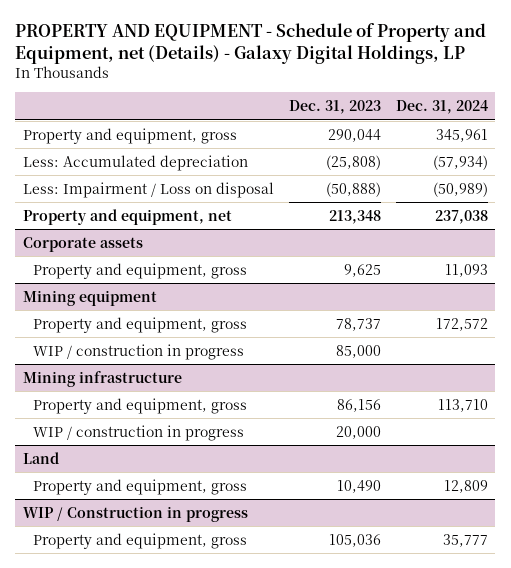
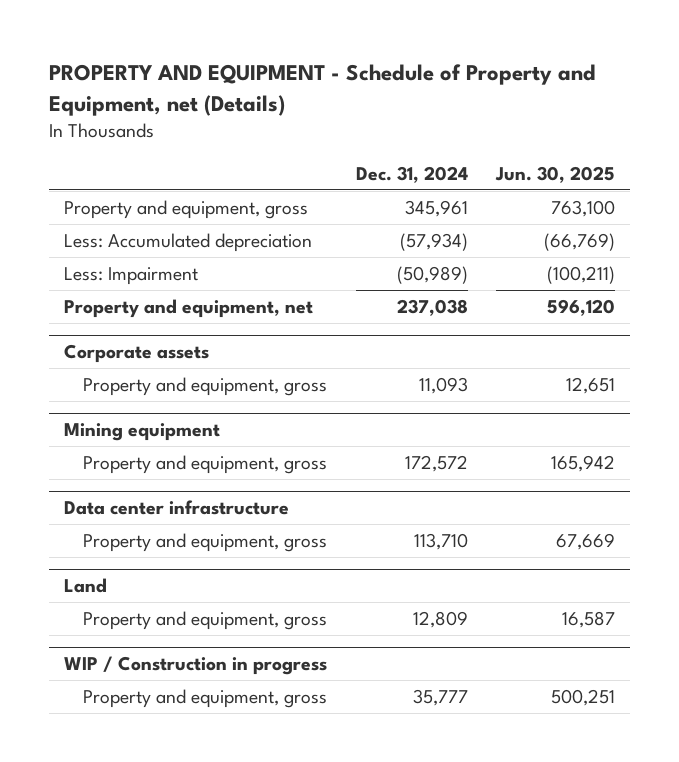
[15,23,487,65] PROPERTY AND EQUIPMENT - Schedule of Property and Equipment, net (Details) - Galaxy Digital Holdings, LP -> [49,64,597,116] PROPERTY AND EQUIPMENT - Schedule of Property and Equipment, net (Details)
[288,100,381,115] Dec. 31, 2023 -> none
none -> [495,165,616,183] Jun. 30, 2025
[22,181,274,198] Less: Impairment / Loss on disposal -> [63,266,198,285] Less: Impairment
[33,343,245,360] WIP / construction in progress -> none
[22,370,182,387] Mining infrastructure -> none
none -> [63,500,289,516] Data center infrastructure
[33,424,245,441] WIP / construction in progress -> none

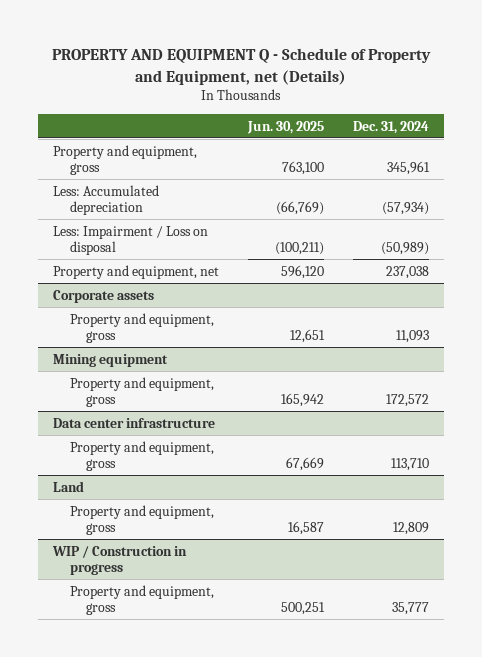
[49,64,597,116] PROPERTY AND EQUIPMENT - Schedule of Property and Equipment, net (Details) -> [52,48,432,85] PROPERTY AND EQUIPMENT Q - Schedule of Property and Equipment, net (Details)
[63,266,198,285] Less: Impairment -> [53,225,209,256] Less: Impairment / Loss on disposal

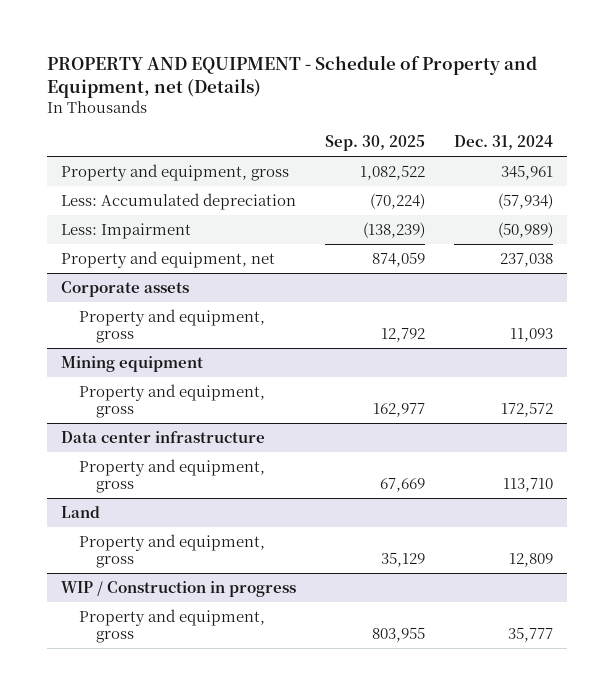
[52,48,432,85] PROPERTY AND EQUIPMENT Q - Schedule of Property and Equipment, net (Details) -> [46,54,537,98] PROPERTY AND EQUIPMENT - Schedule of Property and Equipment, net (Details)
[247,120,325,134] Jun. 30, 2025 -> none
none -> [324,135,425,152] Sep. 30, 2025
[53,225,209,256] Less: Impairment / Loss on disposal -> [61,222,192,239] Less: Impairment

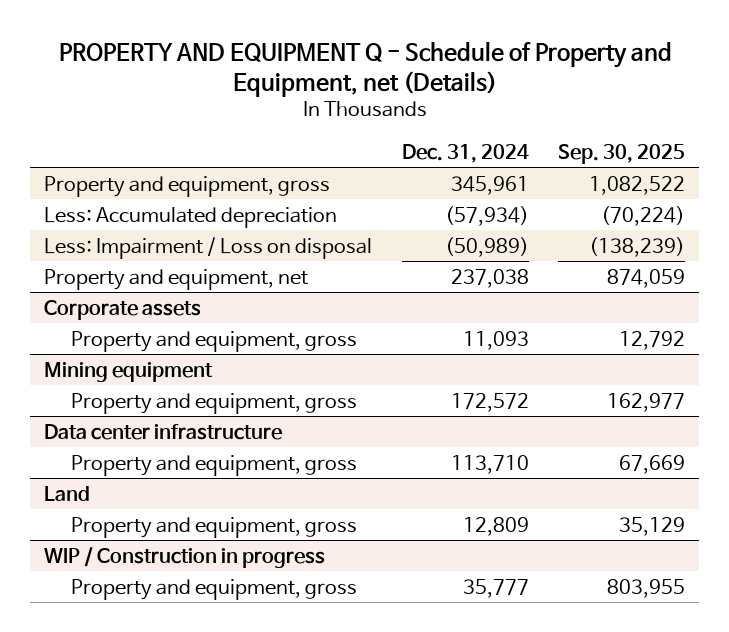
[46,54,537,98] PROPERTY AND EQUIPMENT - Schedule of Property and Equipment, net (Details) -> [58,41,672,98] PROPERTY AND EQUIPMENT Q - Schedule of Property and Equipment, net (Details)
[61,222,192,239] Less: Impairment -> [44,236,373,259] Less: Impairment / Loss on disposal

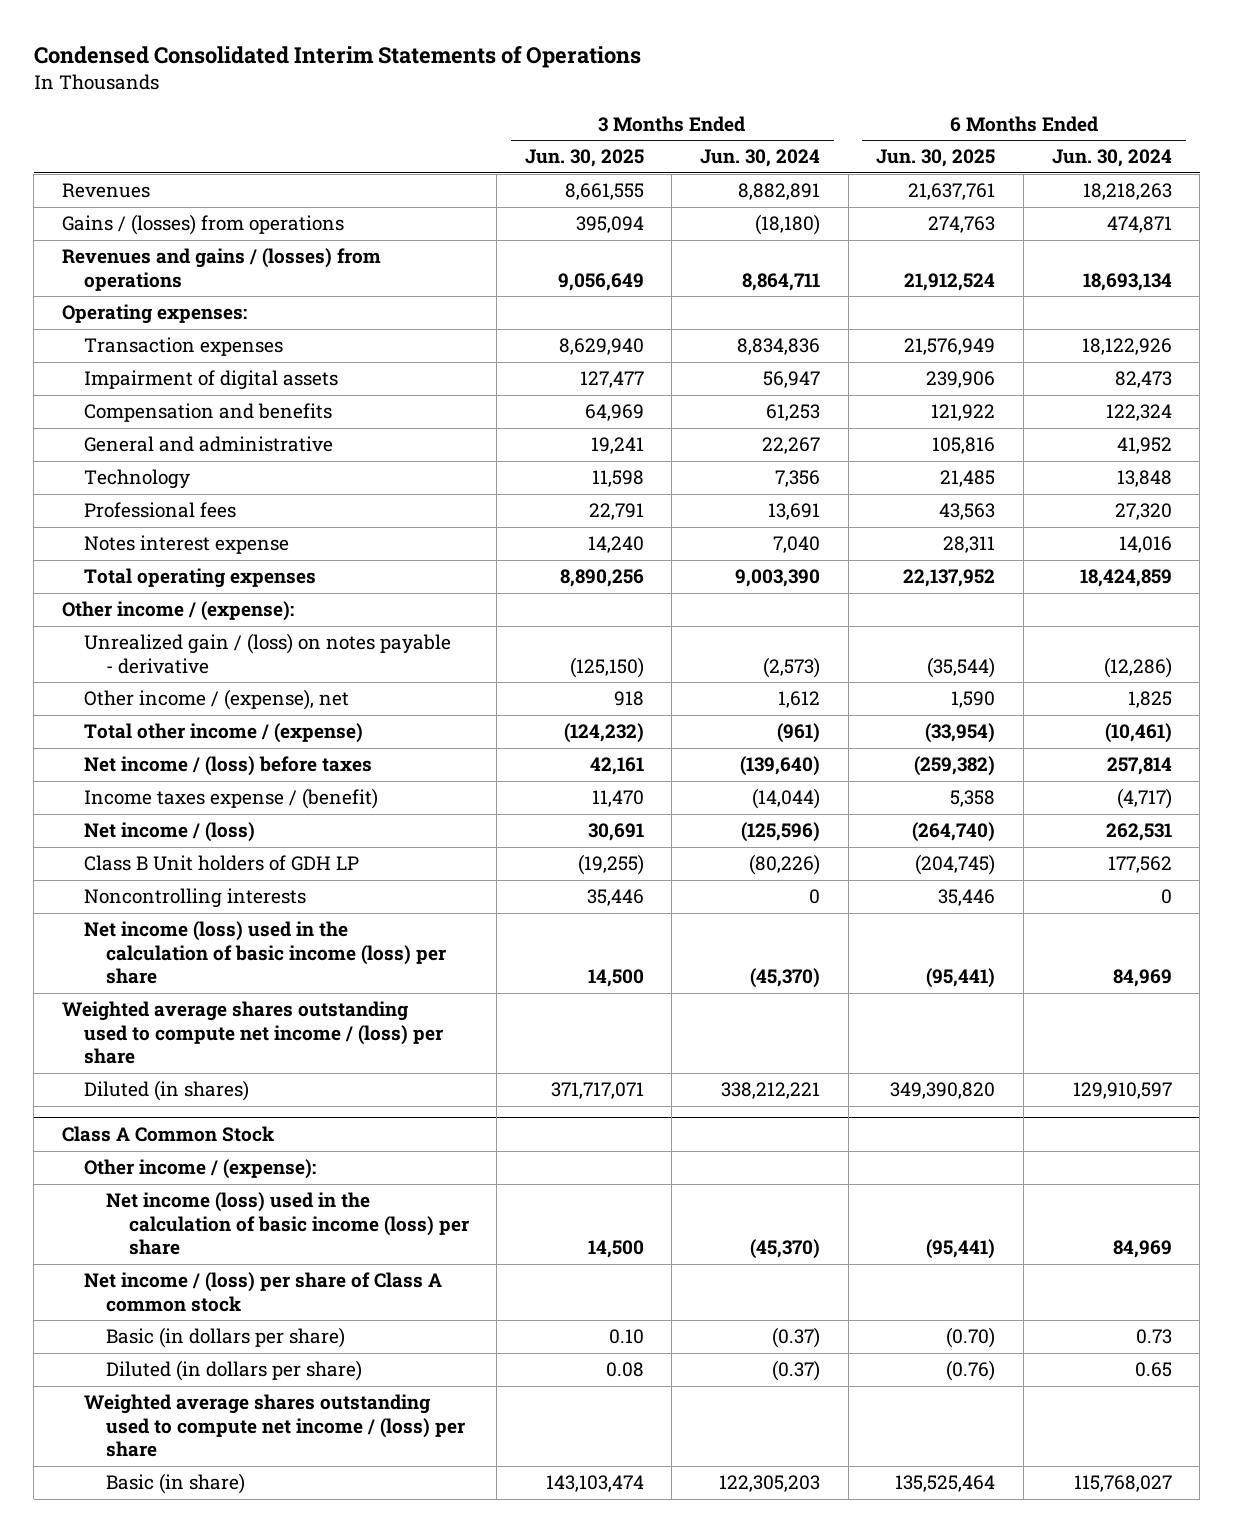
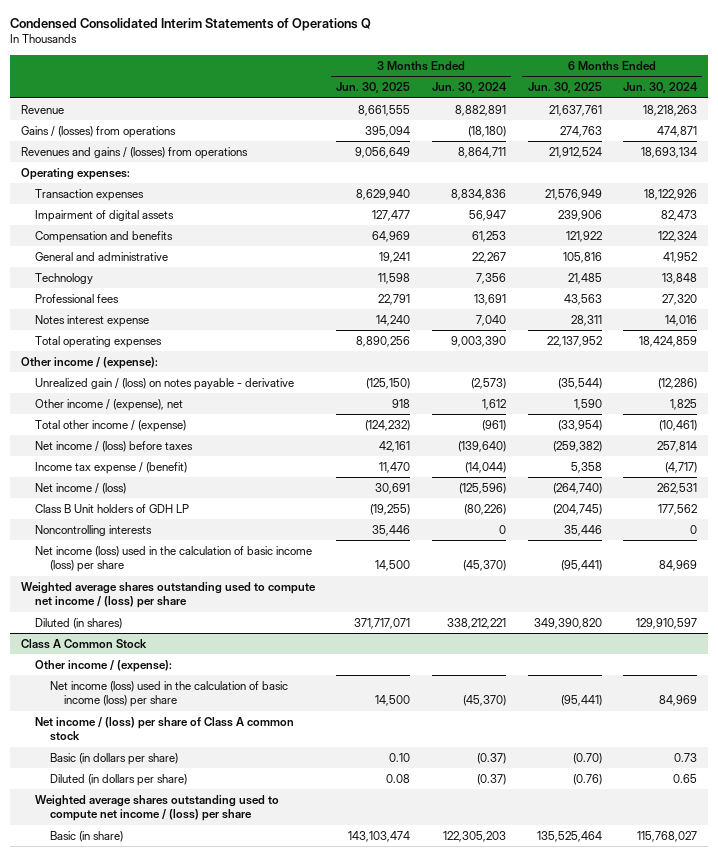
[33,46,641,69] Condensed Consolidated Interim Statements of Operations -> [10,17,372,31] Condensed Consolidated Interim Statements of Operations Q
[61,183,150,199] Revenues -> [20,104,64,114] Revenue
[84,788,379,810] Income taxes expense / (benefit) -> [35,461,188,474] Income tax expense / (benefit)

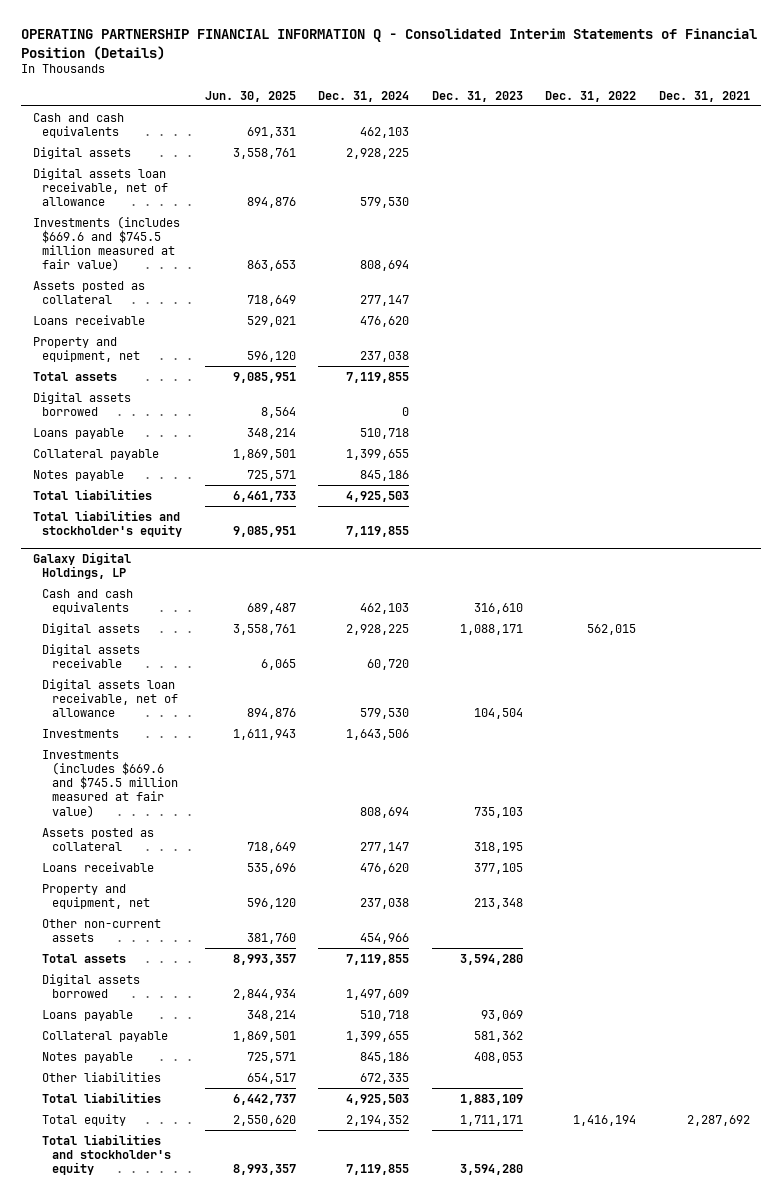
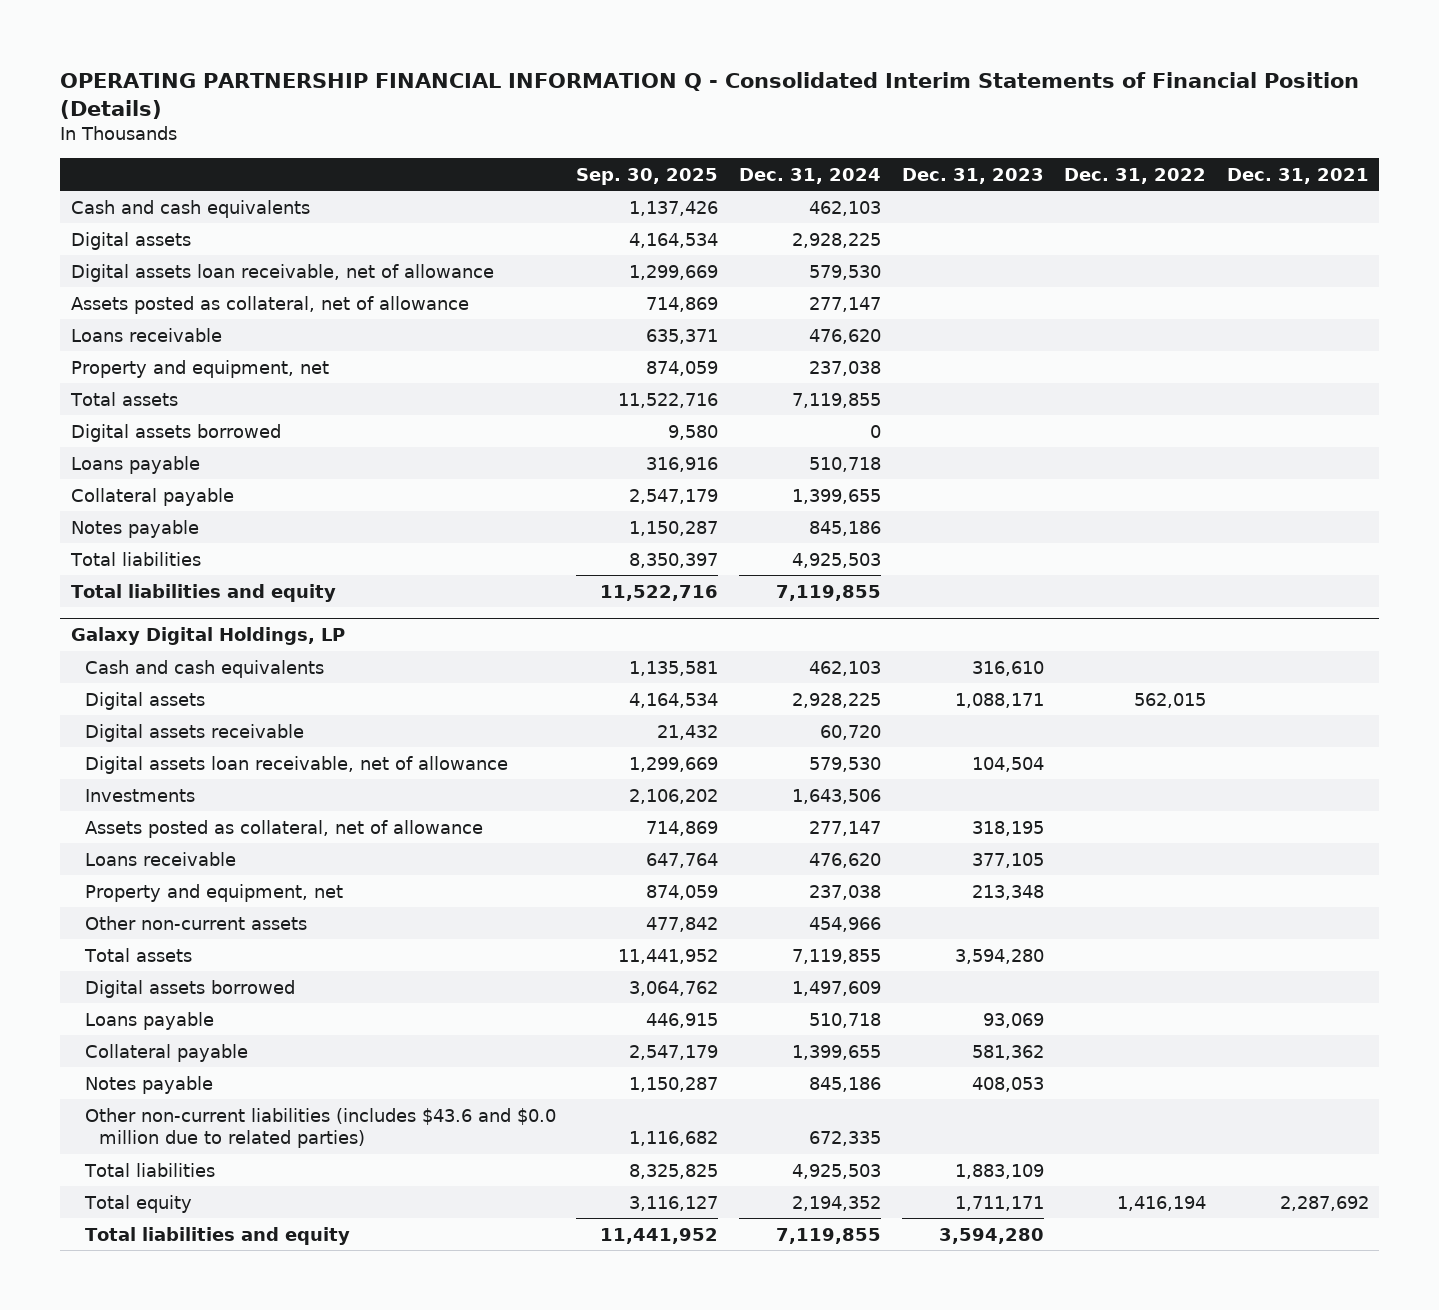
[204,90,296,102] Jun. 30, 2025 -> none
none -> [576,167,719,185] Sep. 30, 2025
[32,215,180,272] Investments (includes $669.6 and $745.5 million measured at fair value) -> none
[32,280,145,304] Assets posted as collateral -> [70,295,469,314] Assets posted as collateral, net of allowance
[32,509,183,537] Total liabilities and stockholder's equity -> [70,583,336,602] Total liabilities and equity
[42,749,178,818] Investments (includes $669.6 and $745.5 million measured at fair value) -> none
[42,827,155,851] Assets posted as collateral -> [84,819,483,838] Assets posted as collateral, net of allowance
[42,1071,162,1082] Other liabilities -> [84,1107,556,1148] Other non-current liabilities (includes $43.6 and $0.0 million due to related parties)
[42,1133,171,1176] Total liabilities and stockholder's equity -> [84,1226,350,1245] Total liabilities and equity

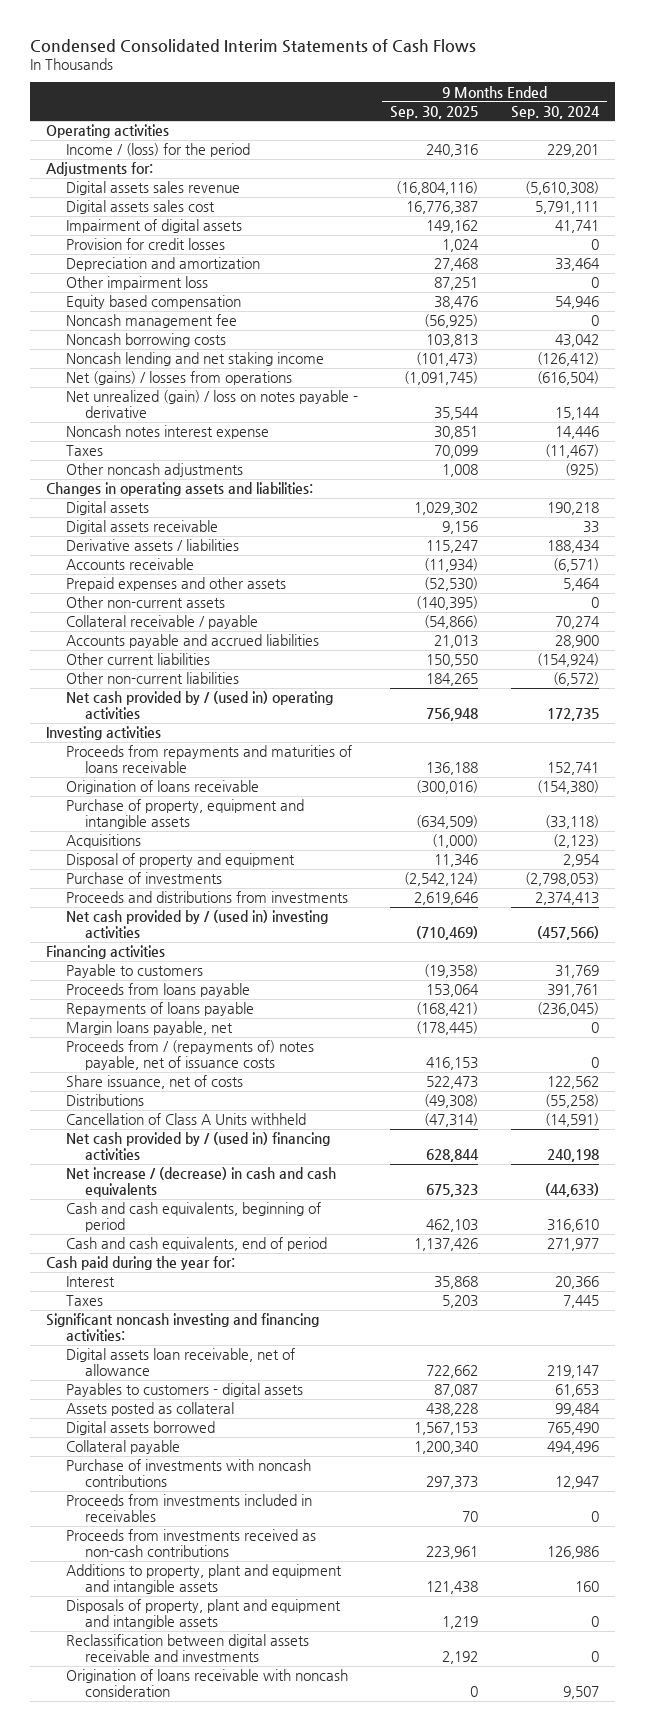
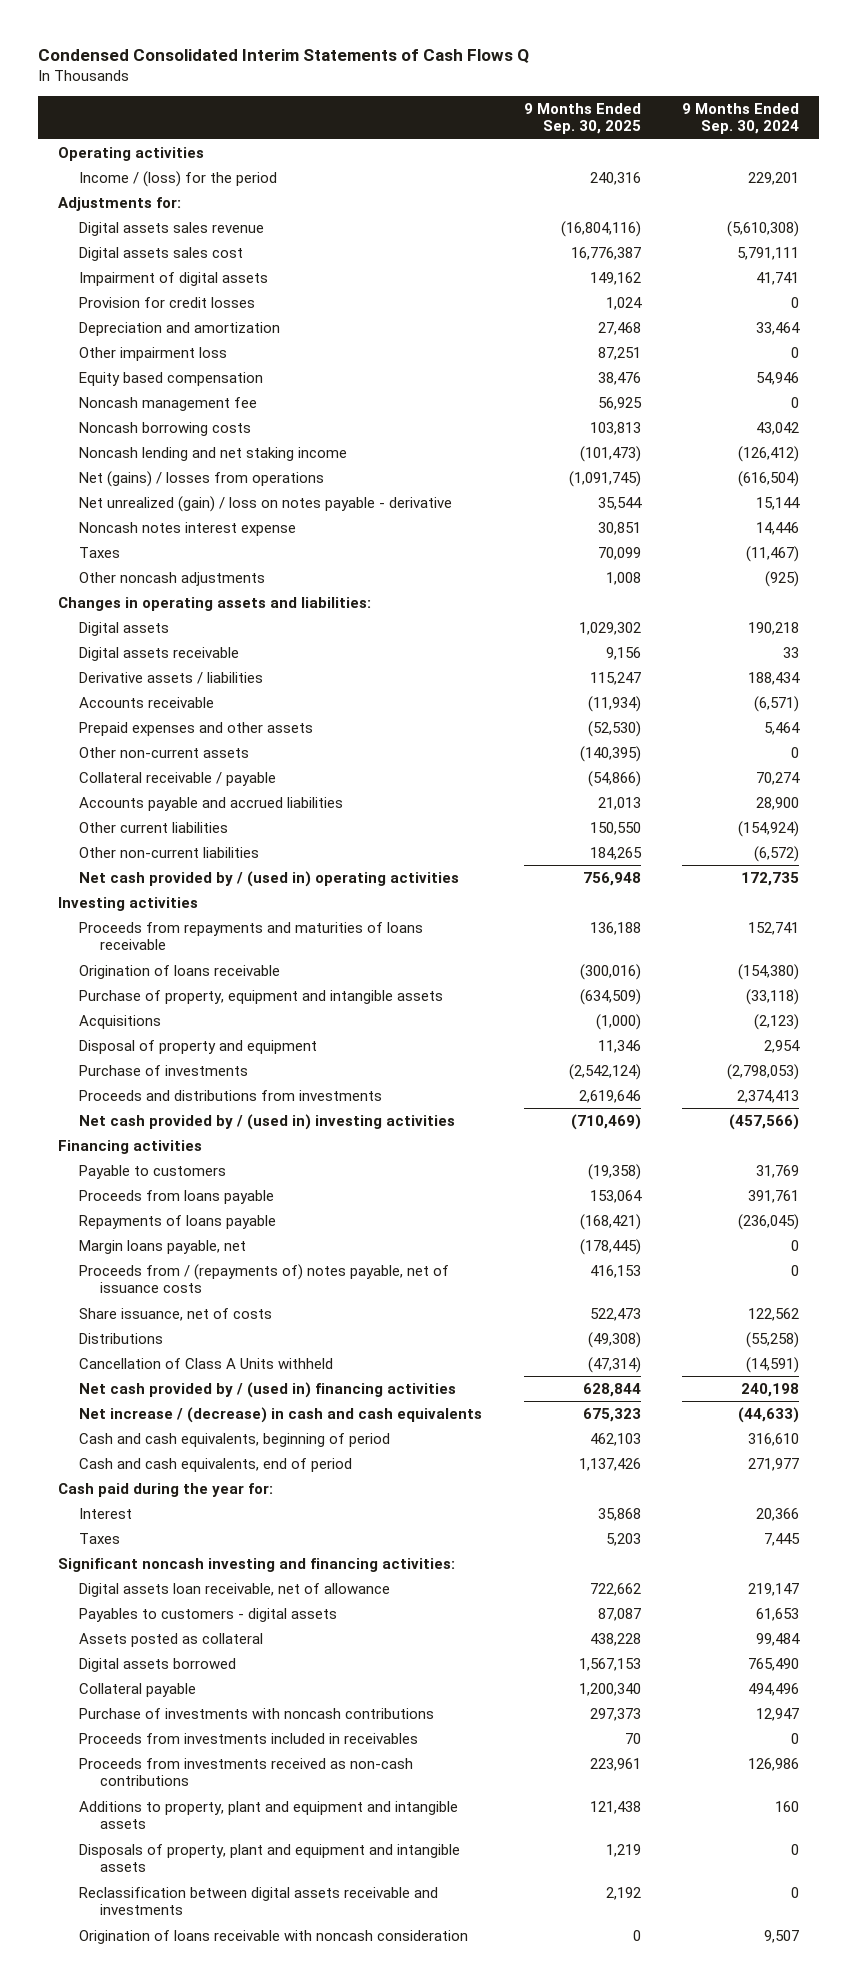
[29,38,476,53] Condensed Consolidated Interim Statements of Cash Flows -> [37,48,529,63] Condensed Consolidated Interim Statements of Cash Flows Q
[424,314,479,329] (56,925) -> [597,396,642,410] 56,925

